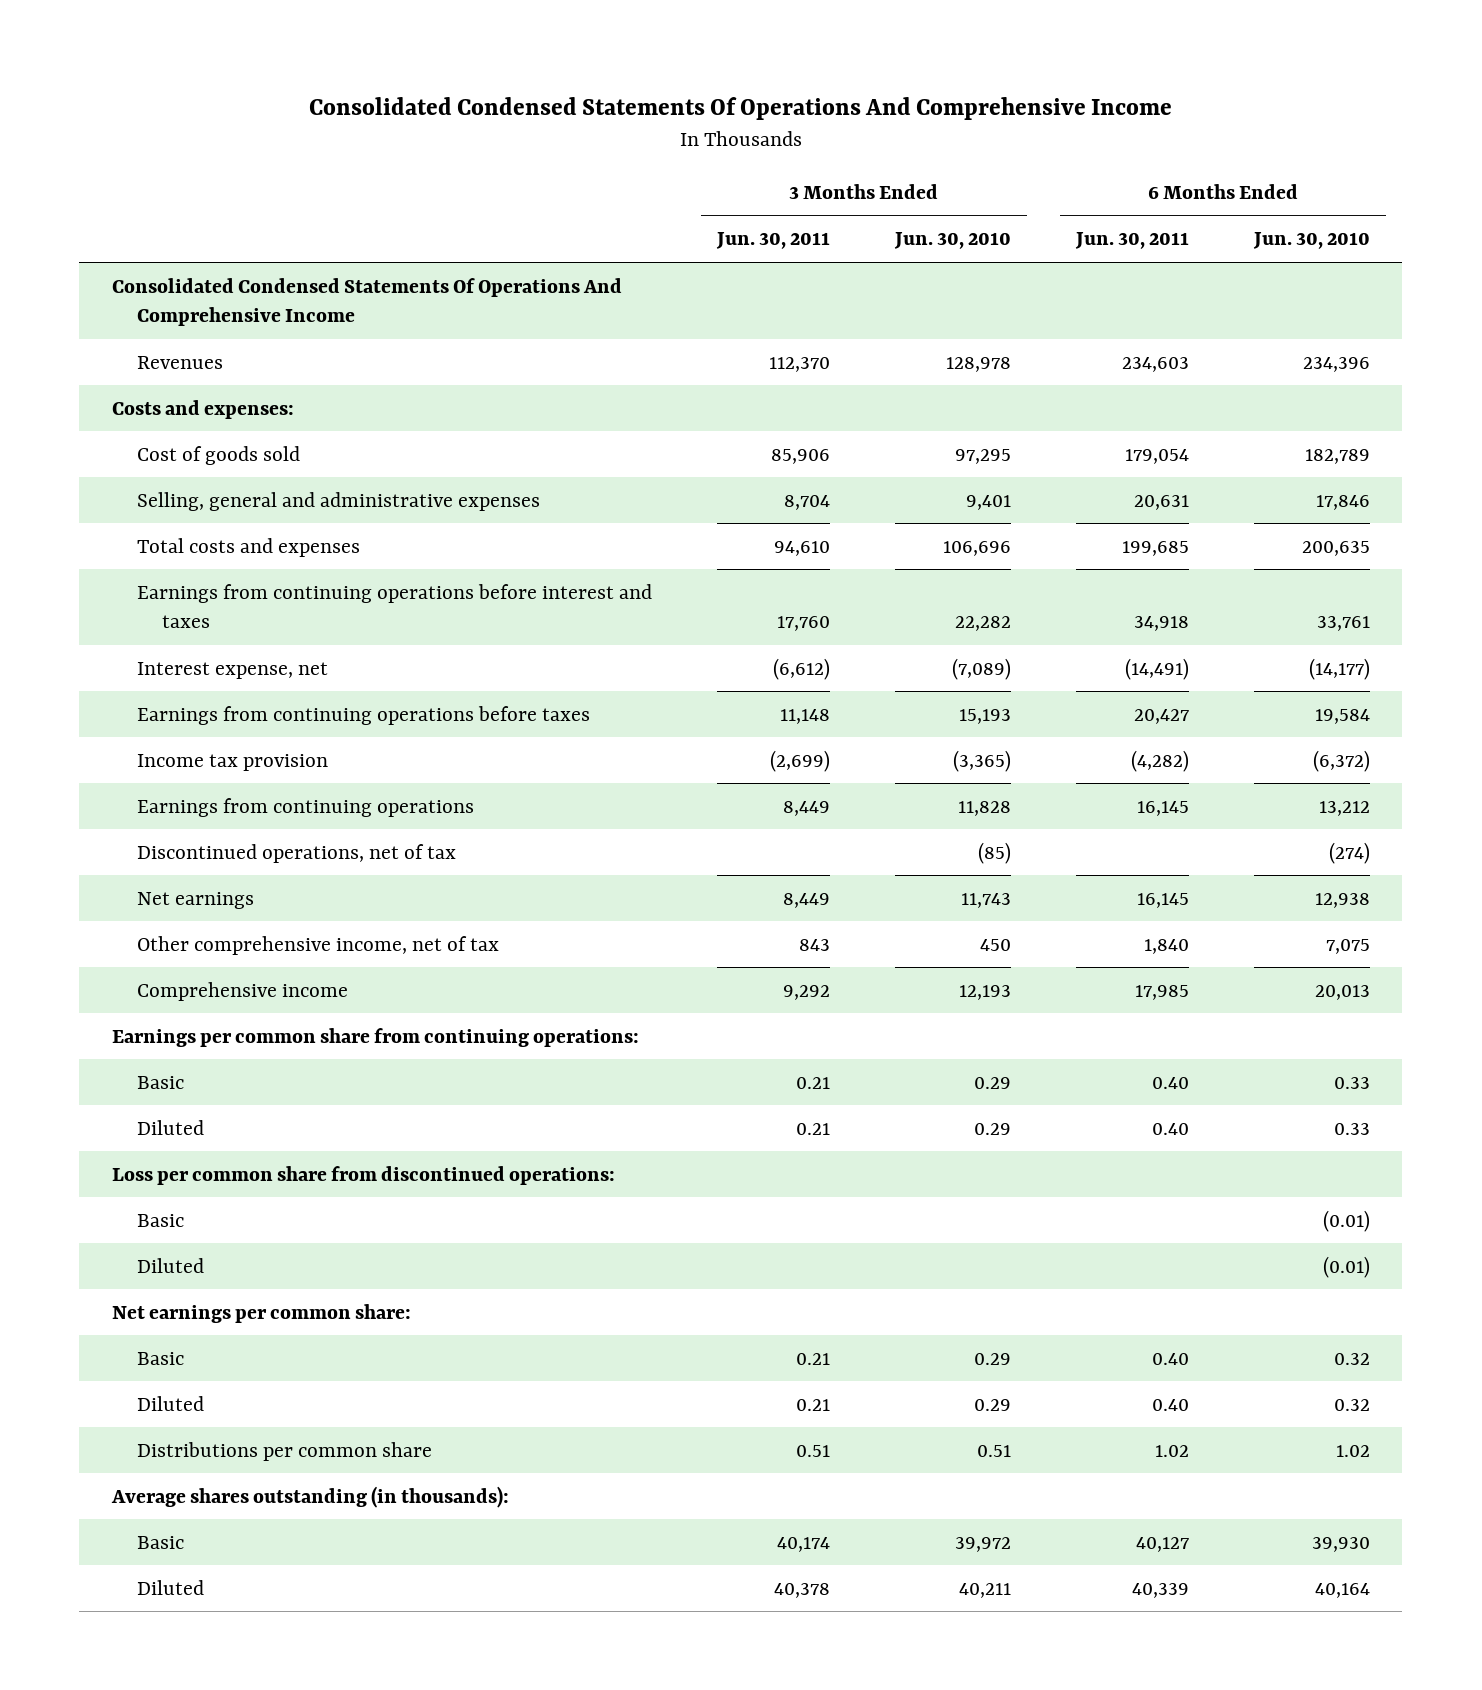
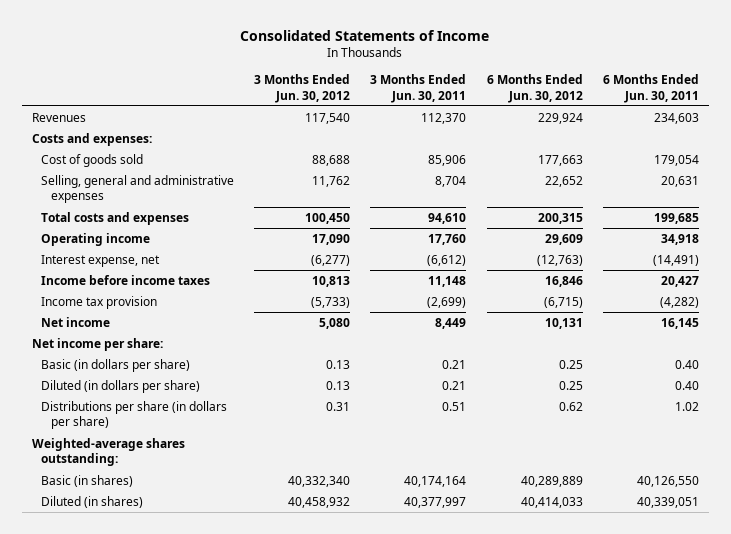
[308,97,1172,121] Consolidated Condensed Statements Of Operations And Comprehensive Income -> [240,29,490,41] Consolidated Statements of Income
[893,232,1011,250] Jun. 30, 2010 -> none
[1252,232,1370,250] Jun. 30, 2010 -> none
none -> [254,74,351,103] 3 Months Ended Jun. 30, 2012
none -> [486,74,583,103] 6 Months Ended Jun. 30, 2012
[111,277,622,327] Consolidated Condensed Statements Of Operations And Comprehensive Income -> none
[136,583,652,629] Earnings from continuing operations before interest and taxes -> [41,233,151,247] Operating income
[136,705,590,725] Earnings from continuing operations before taxes -> [41,275,211,286] Income before income taxes
[136,797,474,817] Earnings from continuing operations -> none
[136,843,456,863] Discontinued operations, net of tax -> none
[136,935,499,955] Other comprehensive income, net of tax -> none
[136,981,348,1001] Comprehensive income -> none
[111,1027,639,1047] Earnings per common share from continuing operations: -> none
[136,1075,184,1089] Basic -> none
[136,1119,204,1135] Diluted -> none
[111,1165,615,1185] Loss per common share from discontinued operations: -> none
[136,1213,184,1227] Basic -> none
[136,1257,204,1273] Diluted -> none
[136,891,254,909] Net earnings -> [41,317,111,328] Net income
[111,1303,411,1323] Net earnings per common share: -> [31,338,163,352] Net income per share:
[136,1351,184,1365] Basic -> [41,359,191,373] Basic (in dollars per share)
[136,1395,204,1411] Diluted -> [41,380,201,394] Diluted (in dollars per share)
[136,1441,432,1461] Distributions per common share -> [41,401,228,430] Distributions per share (in dollars per share)
[110,1485,509,1508] Average shares outstanding (in thousands): -> [31,438,185,467] Weighted-average shares outstanding:
[136,1535,184,1549] Basic -> [41,475,134,488] Basic (in shares)
[776,1536,830,1552] 40,174 -> [404,476,467,488] 40,174,164
[1135,1536,1189,1552] 40,127 -> [636,476,699,488] 40,126,550
[136,1579,204,1595] Diluted -> [41,496,144,509] Diluted (in shares)
[773,1582,830,1598] 40,378 -> [404,497,467,509] 40,377,997
[1131,1582,1189,1598] 40,339 -> [636,497,699,509] 40,339,051

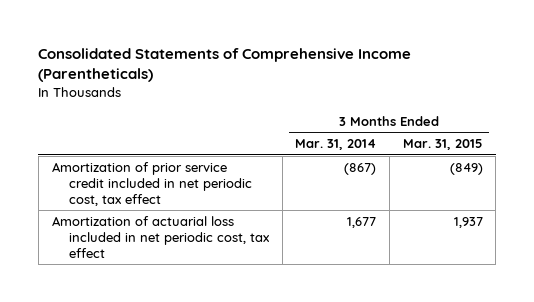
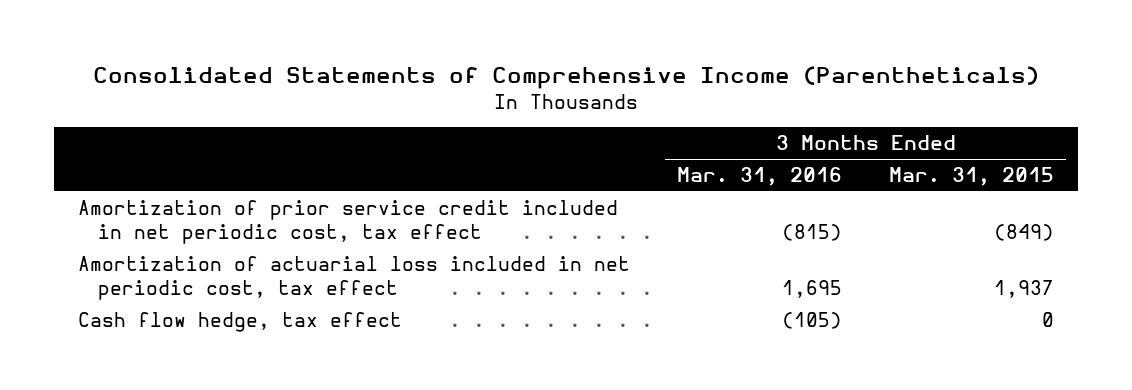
[295,139,377,151] Mar. 31, 2014 -> none
none -> [677,167,843,187] Mar. 31, 2016
none -> [77,312,402,333] Cash flow hedge, tax effect

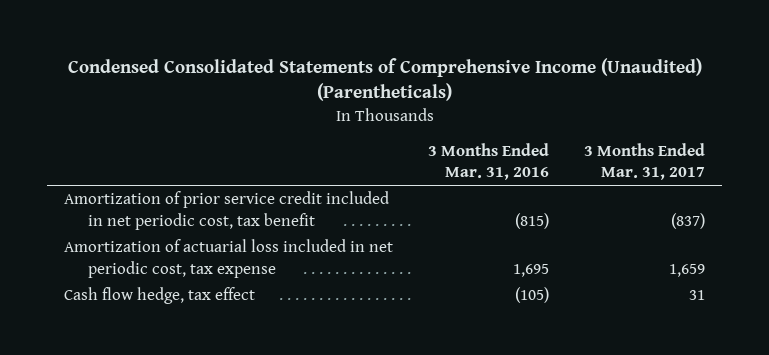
[93,66,1040,90] Consolidated Statements of Comprehensive Income (Parentheticals) -> [67,57,702,102] Condensed Consolidated Statements of Comprehensive Income (Unaudited) (Parentheticals)
[889,167,1055,187] Mar. 31, 2015 -> none
none -> [583,143,705,181] 3 Months Ended Mar. 31, 2017
[77,200,618,244] Amortization of prior service credit included in net periodic cost, tax effect -> [64,191,390,230] Amortization of prior service credit included in net periodic cost, tax benefit
[77,256,630,300] Amortization of actuarial loss included in net periodic cost, tax effect -> [64,239,394,278] Amortization of actuarial loss included in net periodic cost, tax expense

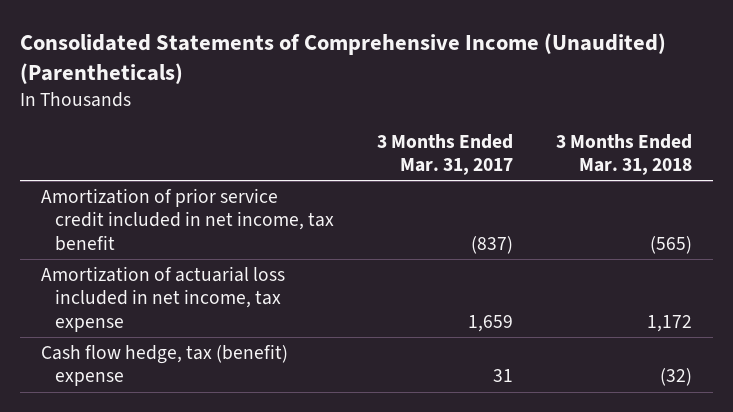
[67,57,702,102] Condensed Consolidated Statements of Comprehensive Income (Unaudited) (Parentheticals) -> [19,32,666,84] Consolidated Statements of Comprehensive Income (Unaudited) (Parentheticals)
[428,143,550,181] 3 Months Ended Mar. 31, 2016 -> none
none -> [555,133,692,175] 3 Months Ended Mar. 31, 2018
[64,191,390,230] Amortization of prior service credit included in net periodic cost, tax benefit -> [41,188,335,251] Amortization of prior service credit included in net income, tax benefit
[64,239,394,278] Amortization of actuarial loss included in net periodic cost, tax expense -> [41,266,286,332] Amortization of actuarial loss included in net income, tax expense
[64,287,256,305] Cash flow hedge, tax effect -> [41,344,289,387] Cash flow hedge, tax (benefit) expense

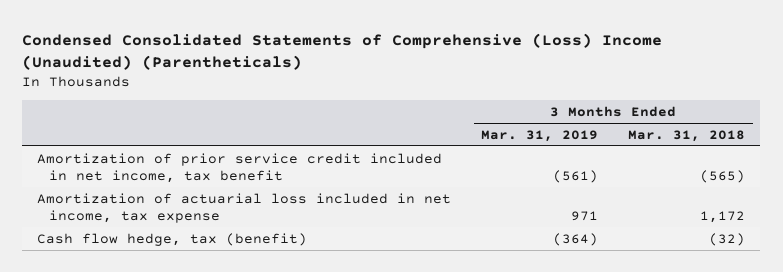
[19,32,666,84] Consolidated Statements of Comprehensive Income (Unaudited) (Parentheticals) -> [22,32,663,70] Condensed Consolidated Statements of Comprehensive (Loss) Income (Unaudited) (Parentheticals)
[377,133,514,175] 3 Months Ended Mar. 31, 2017 -> none
none -> [481,129,599,142] Mar. 31, 2019
[41,344,289,387] Cash flow hedge, tax (benefit) expense -> [37,232,308,246] Cash flow hedge, tax (benefit)

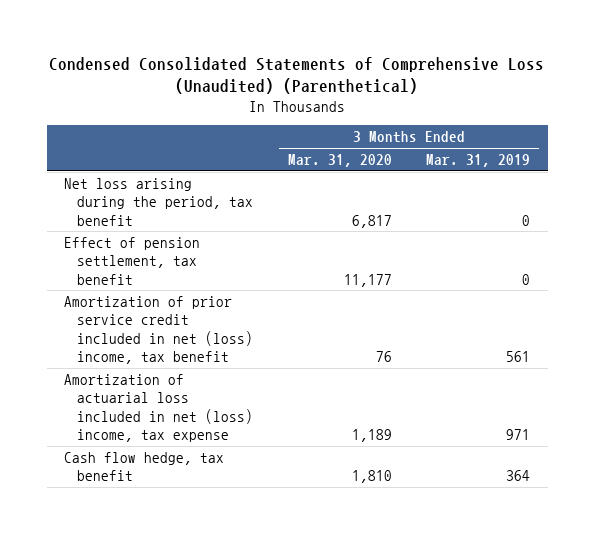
[22,32,663,70] Condensed Consolidated Statements of Comprehensive (Loss) Income (Unaudited) (Parentheticals) -> [49,57,545,95] Condensed Consolidated Statements of Comprehensive Loss (Unaudited) (Parenthetical)
[628,129,746,142] Mar. 31, 2018 -> none
none -> [287,154,392,168] Mar. 31, 2020
none -> [63,178,254,226] Net loss arising during the period, tax benefit
none -> [63,237,200,285] Effect of pension settlement, tax benefit
[37,152,443,183] Amortization of prior service credit included in net income, tax benefit -> [63,296,254,364] Amortization of prior service credit included in net (loss) income, tax benefit
[553,169,599,183] (561) -> [506,350,531,362] 561
[37,192,452,223] Amortization of actuarial loss included in net income, tax expense -> [63,374,254,442] Amortization of actuarial loss included in net (loss) income, tax expense
[37,232,308,246] Cash flow hedge, tax (benefit) -> [63,452,224,482] Cash flow hedge, tax benefit
[553,232,599,246] (364) -> [506,470,531,482] 364

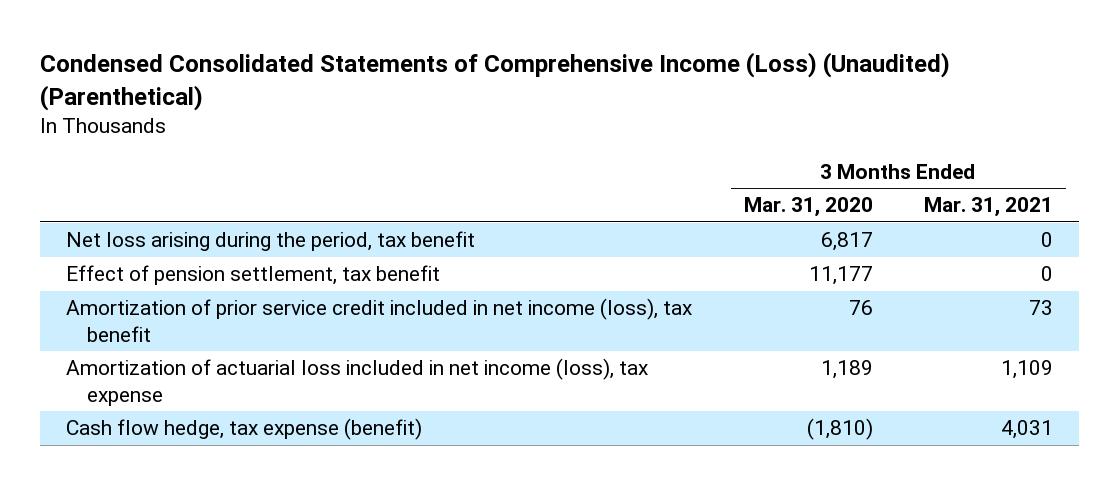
[49,57,545,95] Condensed Consolidated Statements of Comprehensive Loss (Unaudited) (Parenthetical) -> [39,52,950,112] Condensed Consolidated Statements of Comprehensive Income (Loss) (Unaudited) (Parenthetical)
[426,154,531,168] Mar. 31, 2019 -> none
none -> [924,197,1054,218] Mar. 31, 2021
[63,296,254,364] Amortization of prior service credit included in net (loss) income, tax benefit -> [65,298,692,342] Amortization of prior service credit included in net income (loss), tax benefit
[63,374,254,442] Amortization of actuarial loss included in net (loss) income, tax expense -> [65,358,648,406] Amortization of actuarial loss included in net income (loss), tax expense
[63,452,224,482] Cash flow hedge, tax benefit -> [65,418,422,441] Cash flow hedge, tax expense (benefit)
[351,470,392,484] 1,810 -> [806,418,873,441] (1,810)

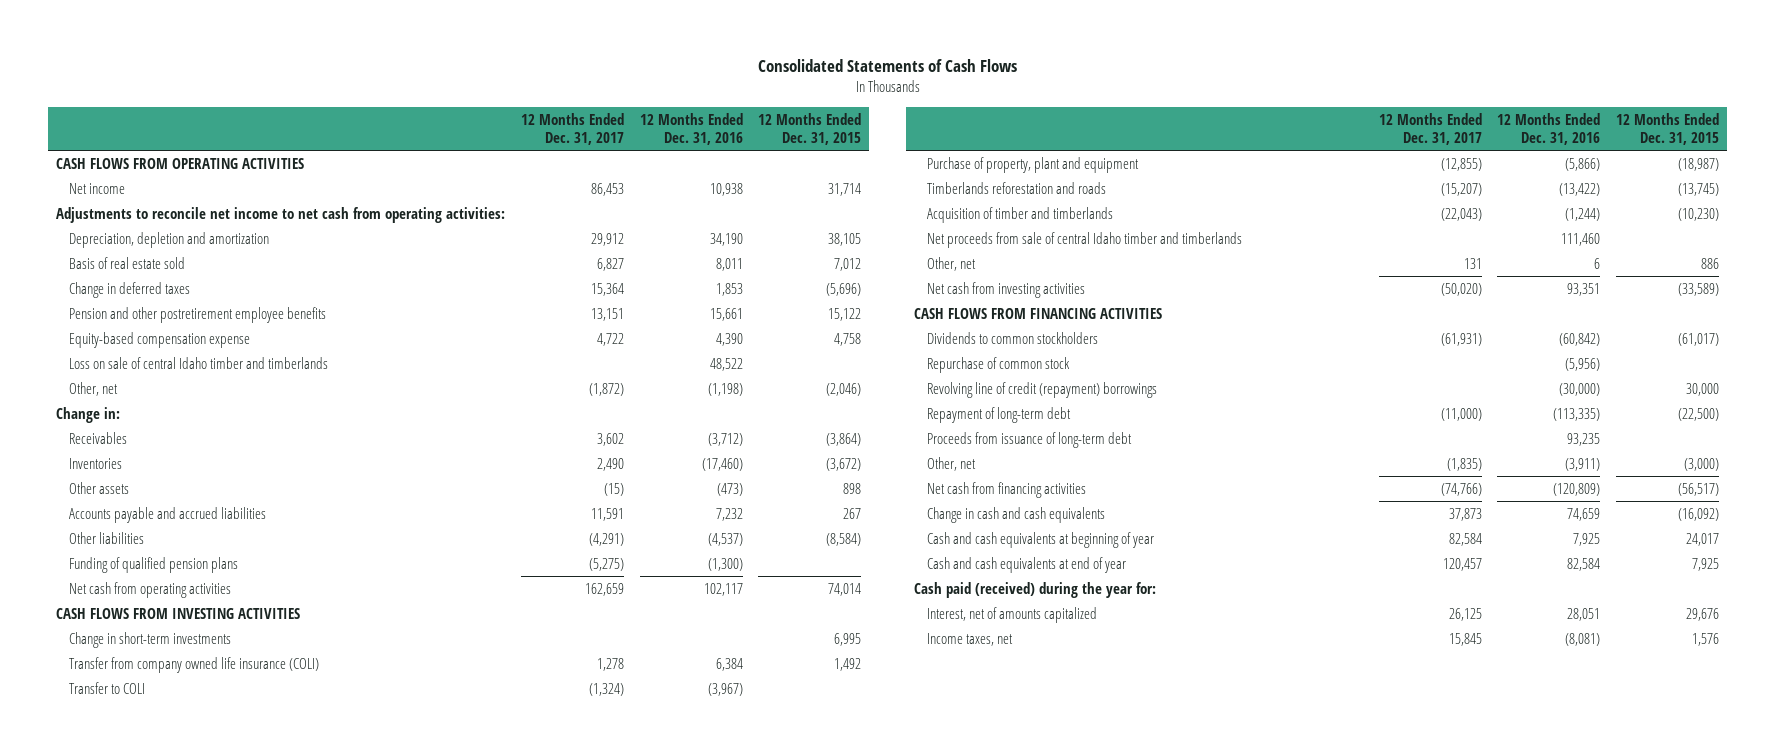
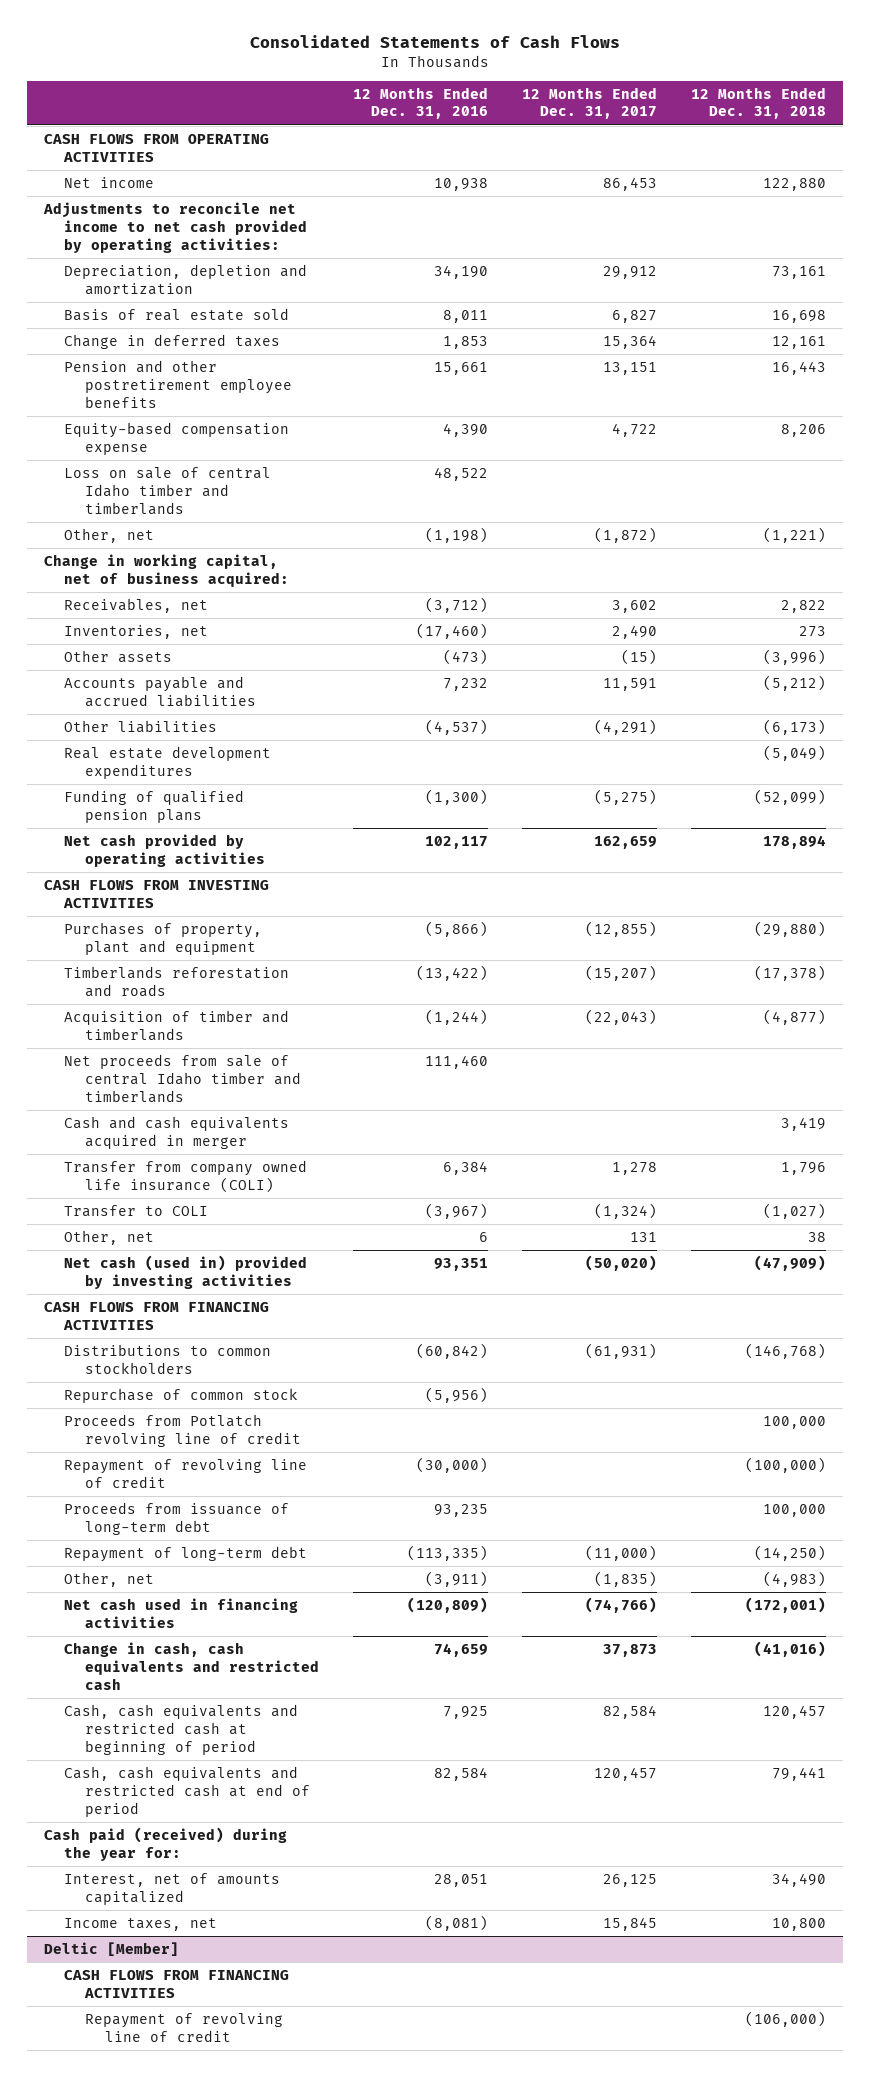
[758,112,862,145] 12 Months Ended Dec. 31, 2015 -> none
none -> [690,86,826,120] 12 Months Ended Dec. 31, 2018
[56,206,506,223] Adjustments to reconcile net income to net cash from operating activities: -> [42,201,308,253] Adjustments to reconcile net income to net cash provided by operating activities:
[56,406,121,423] Change in: -> [43,553,290,587] Change in working capital, net of business acquired:
[68,431,127,444] Receivables -> [64,597,209,613] Receivables, net
[68,457,122,469] Inventories -> [64,624,209,639] Inventories, net
none -> [64,745,272,779] Real estate development expenditures
[68,581,231,598] Net cash from operating activities -> [64,833,265,867] Net cash provided by operating activities
[68,631,231,648] Change in short-term investments -> none
[926,156,1139,173] Purchase of property, plant and equipment -> [64,921,263,955] Purchases of property, plant and equipment
none -> [64,1115,290,1149] Cash and cash equivalents acquired in merger
[68,656,319,673] Transfer from company owned life insurance (COLI) -> [64,1159,308,1193] Transfer from company owned life insurance (COLI)
[68,681,145,694] Transfer to COLI -> [64,1204,209,1217] Transfer to COLI
[926,281,1085,298] Net cash from investing activities -> [64,1254,308,1289] Net cash (used in) provided by investing activities
[926,331,1098,344] Dividends to common stockholders -> [64,1343,272,1374] Distributions to common stockholders
none -> [64,1413,301,1447] Proceeds from Potlatch revolving line of credit
[926,381,1157,398] Revolving line of credit (repayment) borrowings -> [64,1458,308,1488] Repayment of revolving line of credit
[926,406,1071,423] Repayment of long-term debt -> [64,1545,308,1562] Repayment of long-term debt
[926,481,1086,498] Net cash from financing activities -> [64,1597,299,1628] Net cash used in financing activities
[926,506,1105,523] Change in cash and cash equivalents -> [64,1641,319,1690] Change in cash, cash equivalents and restricted cash
[926,531,1154,548] Cash and cash equivalents at beginning of year -> [64,1703,299,1755] Cash, cash equivalents and restricted cash at beginning of period
[926,556,1126,573] Cash and cash equivalents at end of year -> [64,1765,310,1817] Cash, cash equivalents and restricted cash at end of period
none -> [43,1941,179,1956] Deltic [Member]
none -> [64,1969,290,1998] CASH FLOWS FROM FINANCING ACTIVITIES
none -> [84,2012,283,2042] Repayment of revolving line of credit

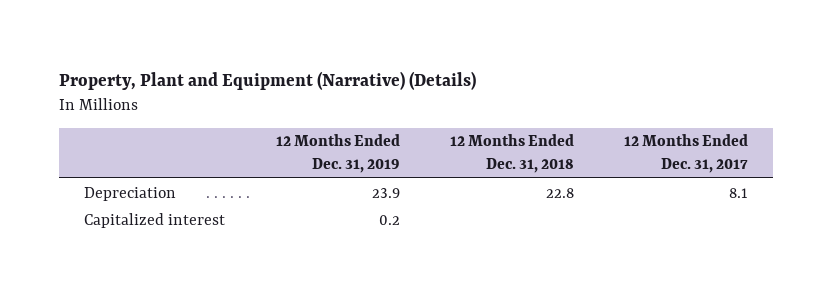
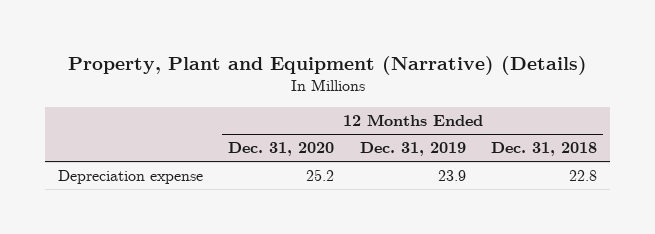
[624,134,749,174] 12 Months Ended Dec. 31, 2017 -> none
none -> [228,142,335,157] Dec. 31, 2020
[84,212,226,228] Capitalized interest -> none
[84,186,177,201] Depreciation -> [58,170,204,185] Depreciation expense

